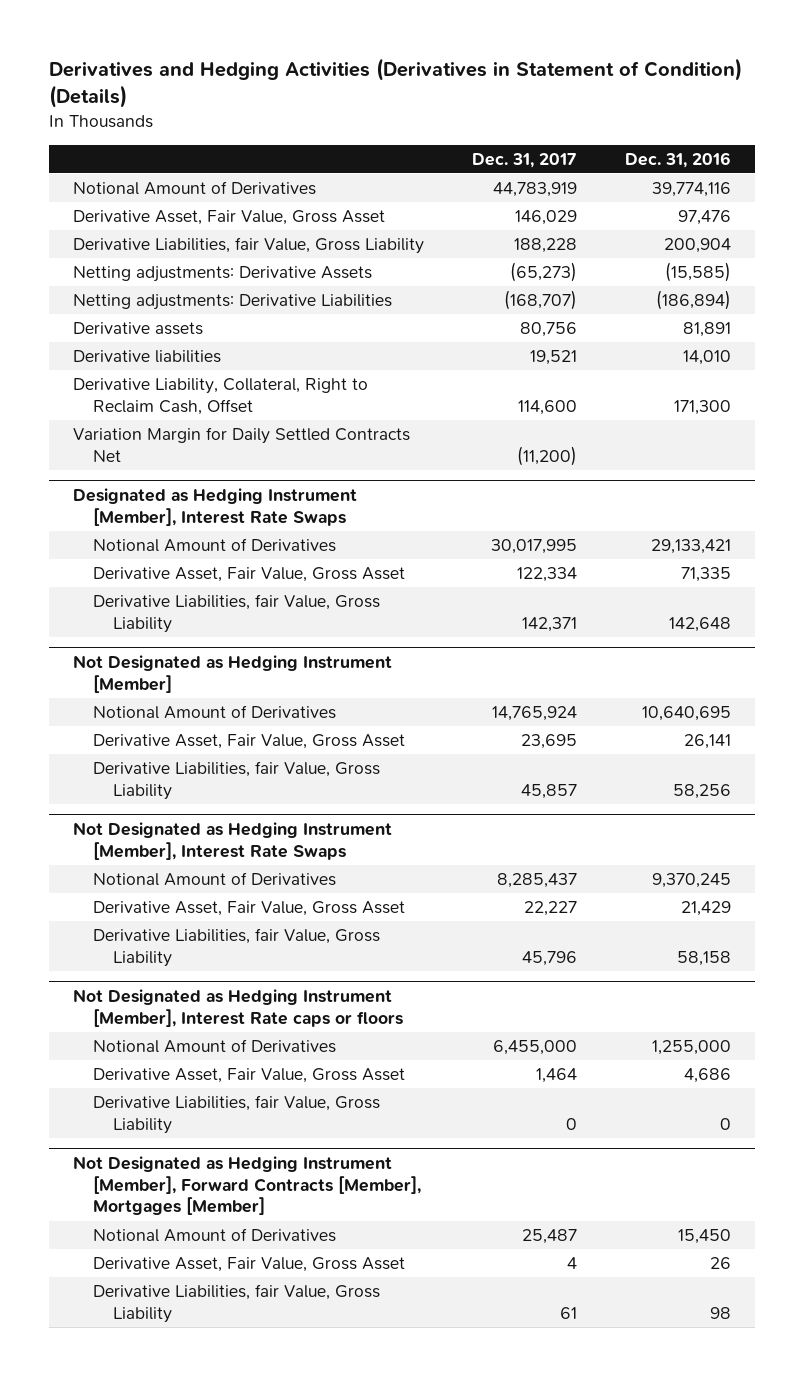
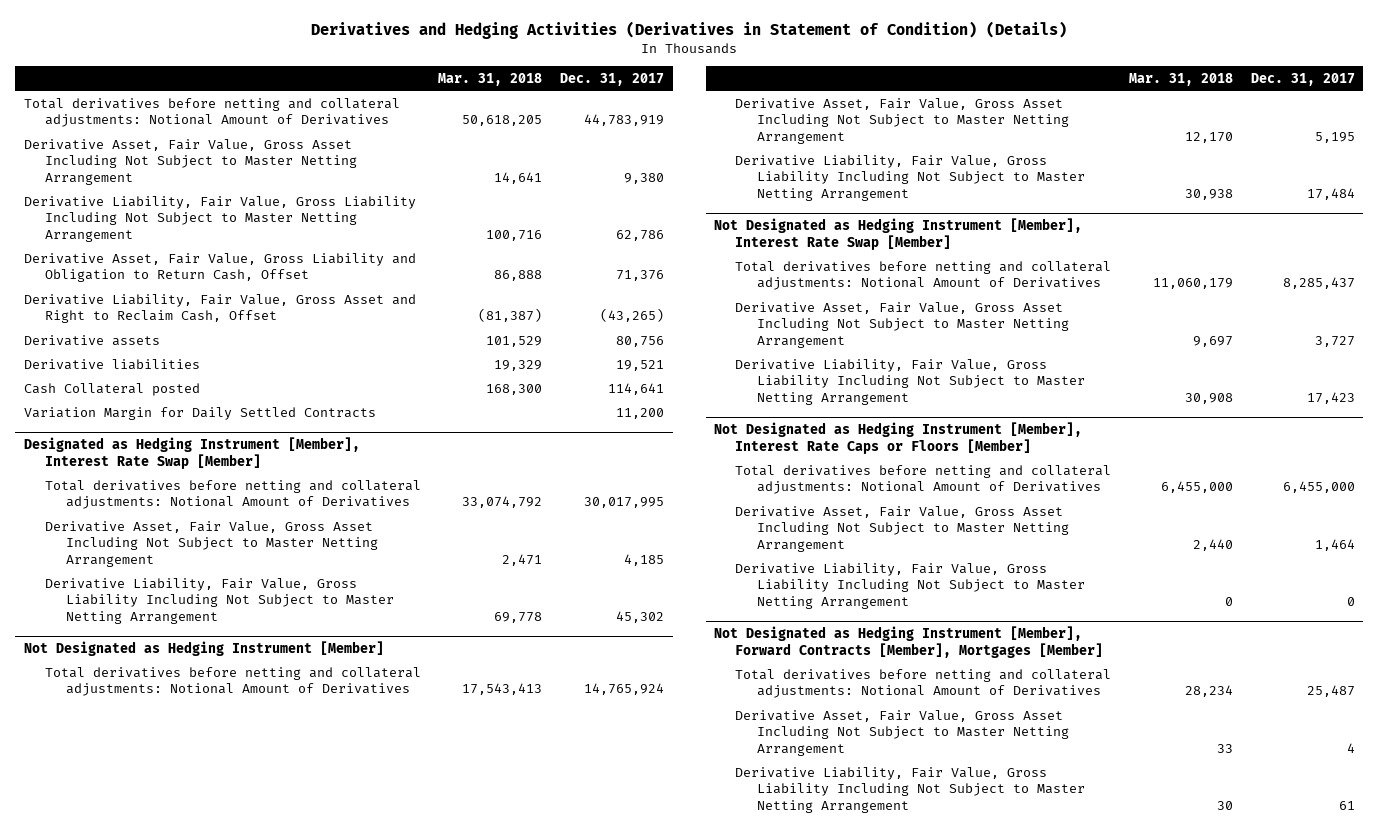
[625,151,732,168] Dec. 31, 2016 -> none
none -> [438,72,543,86] Mar. 31, 2018
[72,266,372,283] Netting adjustments: Derivative Assets -> none
[72,294,392,311] Netting adjustments: Derivative Liabilities -> none
[72,181,316,196] Notional Amount of Derivatives -> [23,97,400,128] Total derivatives before netting and collateral adjustments: Notional Amount of Derivatives
[72,210,385,226] Derivative Asset, Fair Value, Gross Asset -> [23,138,357,186] Derivative Asset, Fair Value, Gross Asset Including Not Subject to Master Netting Arrangement
[515,210,578,226] 146,029 -> [623,173,664,185] 9,380
[72,237,424,255] Derivative Liabilities, fair Value, Gross Liability -> [23,195,416,243] Derivative Liability, Fair Value, Gross Liability Including Not Subject to Master Netting Arrangement
[514,238,578,254] 188,228 -> [615,230,664,242] 62,786
none -> [23,252,416,283] Derivative Asset, Fair Value, Gross Liability and Obligation to Return Cash, Offset
none -> [23,293,416,324] Derivative Liability, Fair Value, Gross Asset and Right to Reclaim Cash, Offset
[72,378,368,415] Derivative Liability, Collateral, Right to Reclaim Cash, Offset -> [23,382,200,396] Cash Collateral posted
[518,399,578,415] 114,600 -> [607,382,664,395] 114,641
[72,427,410,462] Variation Margin for Daily Settled Contracts Net -> [23,406,376,420] Variation Margin for Daily Settled Contracts
[517,445,578,466] (11,200) -> [615,407,664,419] 11,200
[72,487,357,526] Designated as Hedging Instrument [Member], Interest Rate Swaps -> [23,436,360,469] Designated as Hedging Instrument [Member], Interest Rate Swap [Member]
[92,538,336,553] Notional Amount of Derivatives -> [44,479,421,510] Total derivatives before netting and collateral adjustments: Notional Amount of Derivatives
[92,567,405,583] Derivative Asset, Fair Value, Gross Asset -> [44,520,378,568] Derivative Asset, Fair Value, Gross Asset Including Not Subject to Master Netting Arrangement
[517,567,578,583] 122,334 -> [623,554,664,567] 4,185
[92,594,380,633] Derivative Liabilities, fair Value, Gross Liability -> [44,577,394,625] Derivative Liability, Fair Value, Gross Liability Including Not Subject to Master Netting Arrangement
[522,616,578,632] 142,371 -> [615,611,664,624] 45,302
[92,705,336,720] Notional Amount of Derivatives -> [44,666,421,697] Total derivatives before netting and collateral adjustments: Notional Amount of Derivatives
[92,734,405,750] Derivative Asset, Fair Value, Gross Asset -> [735,97,1069,145] Derivative Asset, Fair Value, Gross Asset Including Not Subject to Master Netting Arrangement
[521,734,578,750] 23,695 -> [1314,132,1355,144] 5,195
[92,761,380,800] Derivative Liabilities, fair Value, Gross Liability -> [735,154,1085,202] Derivative Liability, Fair Value, Gross Liability Including Not Subject to Master Netting Arrangement
[521,783,578,799] 45,857 -> [1306,188,1355,201] 17,484
[72,821,392,860] Not Designated as Hedging Instrument [Member], Interest Rate Swaps -> [714,217,1083,250] Not Designated as Hedging Instrument [Member], Interest Rate Swap [Member]
[92,872,336,887] Notional Amount of Derivatives -> [735,260,1112,291] Total derivatives before netting and collateral adjustments: Notional Amount of Derivatives
[92,901,405,917] Derivative Asset, Fair Value, Gross Asset -> [735,301,1069,349] Derivative Asset, Fair Value, Gross Asset Including Not Subject to Master Netting Arrangement
[524,901,578,917] 22,227 -> [1314,336,1355,348] 3,727
[92,928,380,967] Derivative Liabilities, fair Value, Gross Liability -> [735,358,1085,406] Derivative Liability, Fair Value, Gross Liability Including Not Subject to Master Netting Arrangement
[522,950,578,966] 45,796 -> [1306,392,1355,405] 17,423
[72,988,403,1027] Not Designated as Hedging Instrument [Member], Interest Rate caps or floors -> [714,421,1083,454] Not Designated as Hedging Instrument [Member], Interest Rate Caps or Floors [Member]
[92,1039,336,1054] Notional Amount of Derivatives -> [735,464,1112,495] Total derivatives before netting and collateral adjustments: Notional Amount of Derivatives
[92,1068,405,1084] Derivative Asset, Fair Value, Gross Asset -> [735,505,1069,553] Derivative Asset, Fair Value, Gross Asset Including Not Subject to Master Netting Arrangement
[92,1095,380,1134] Derivative Liabilities, fair Value, Gross Liability -> [735,562,1085,610] Derivative Liability, Fair Value, Gross Liability Including Not Subject to Master Netting Arrangement
[92,1228,336,1243] Notional Amount of Derivatives -> [735,668,1112,699] Total derivatives before netting and collateral adjustments: Notional Amount of Derivatives
[92,1257,405,1273] Derivative Asset, Fair Value, Gross Asset -> [735,709,1069,757] Derivative Asset, Fair Value, Gross Asset Including Not Subject to Master Netting Arrangement
[92,1284,380,1323] Derivative Liabilities, fair Value, Gross Liability -> [735,766,1085,814] Derivative Liability, Fair Value, Gross Liability Including Not Subject to Master Netting Arrangement

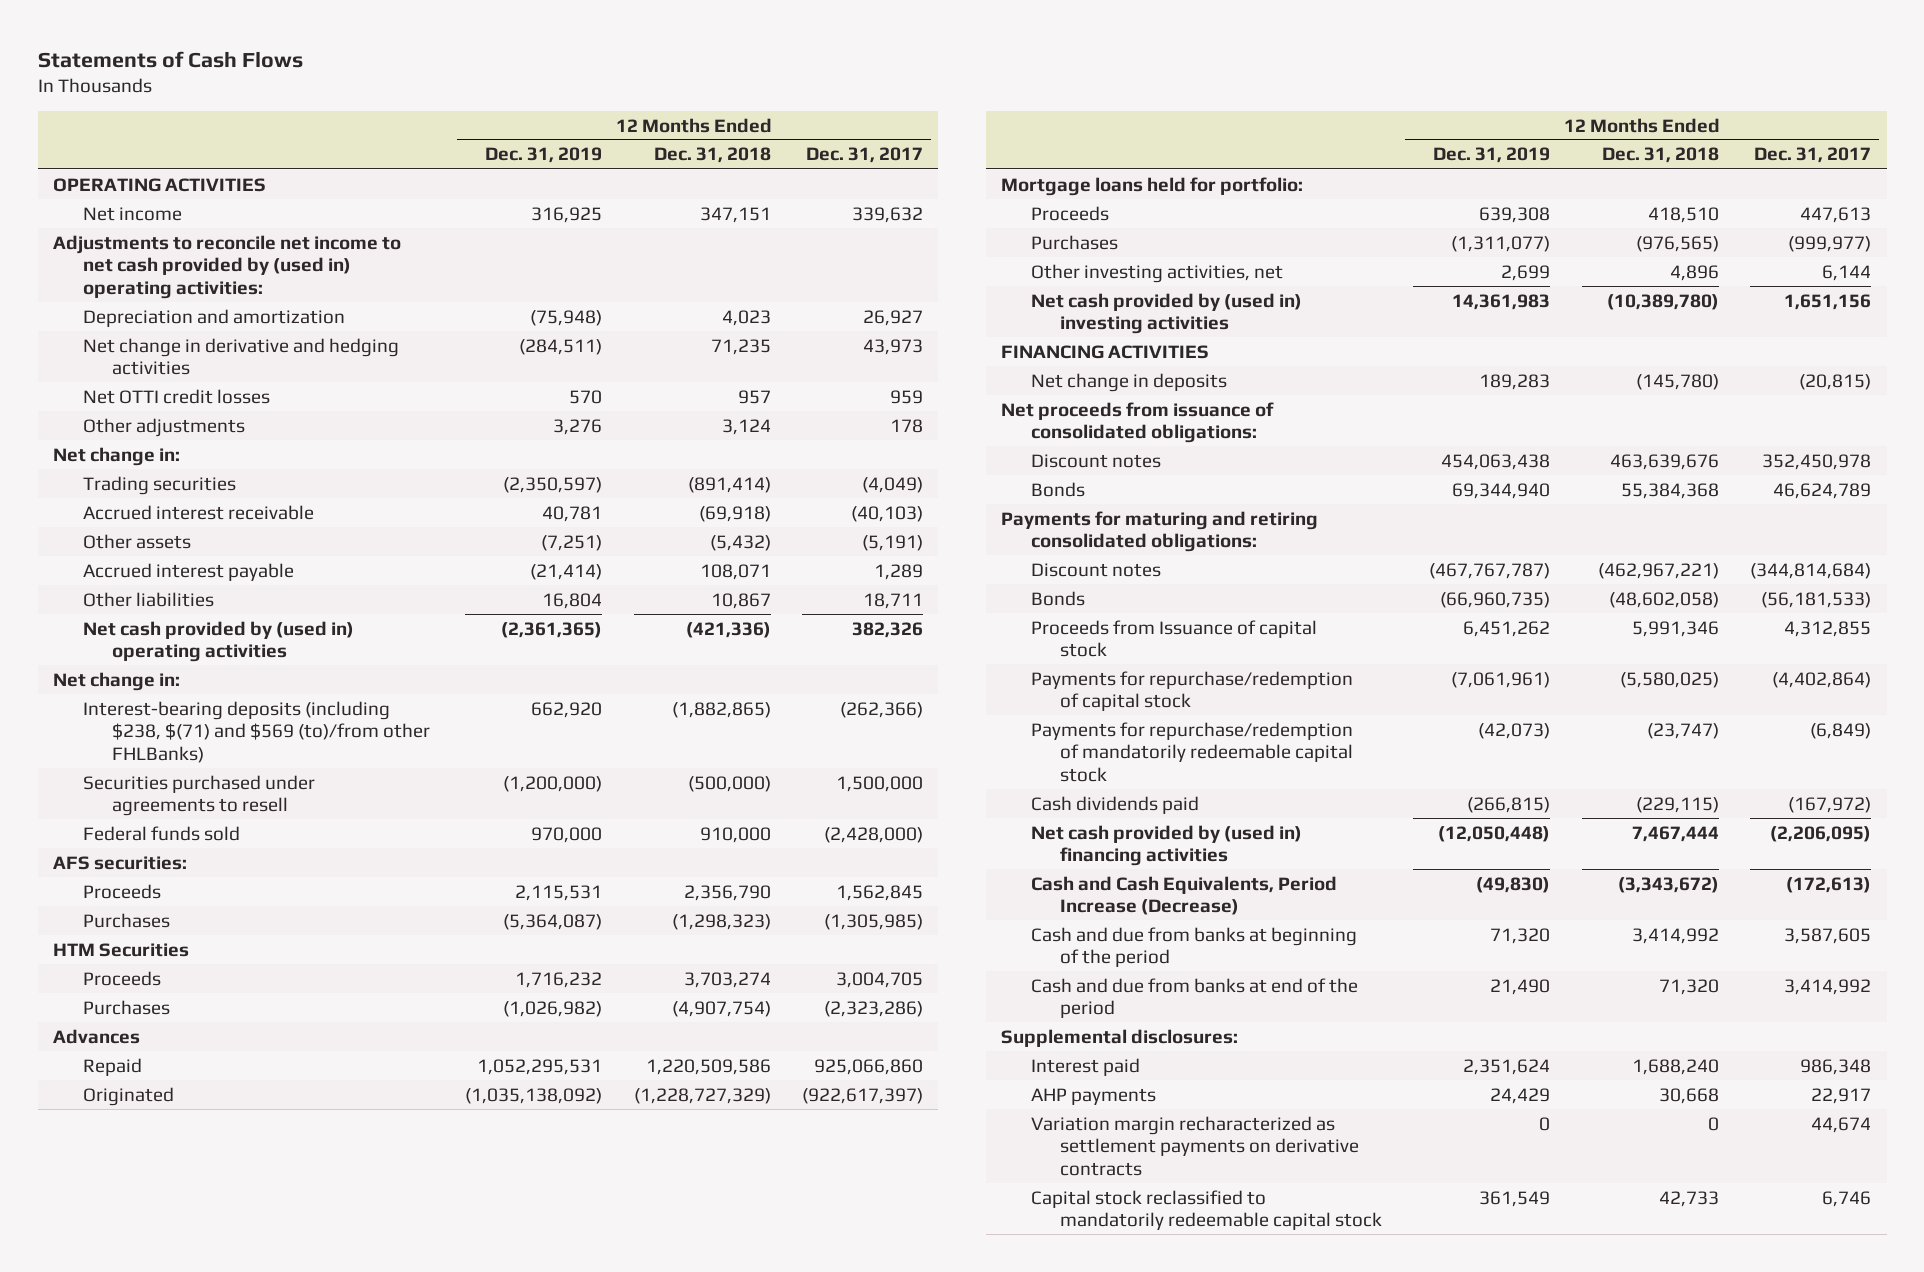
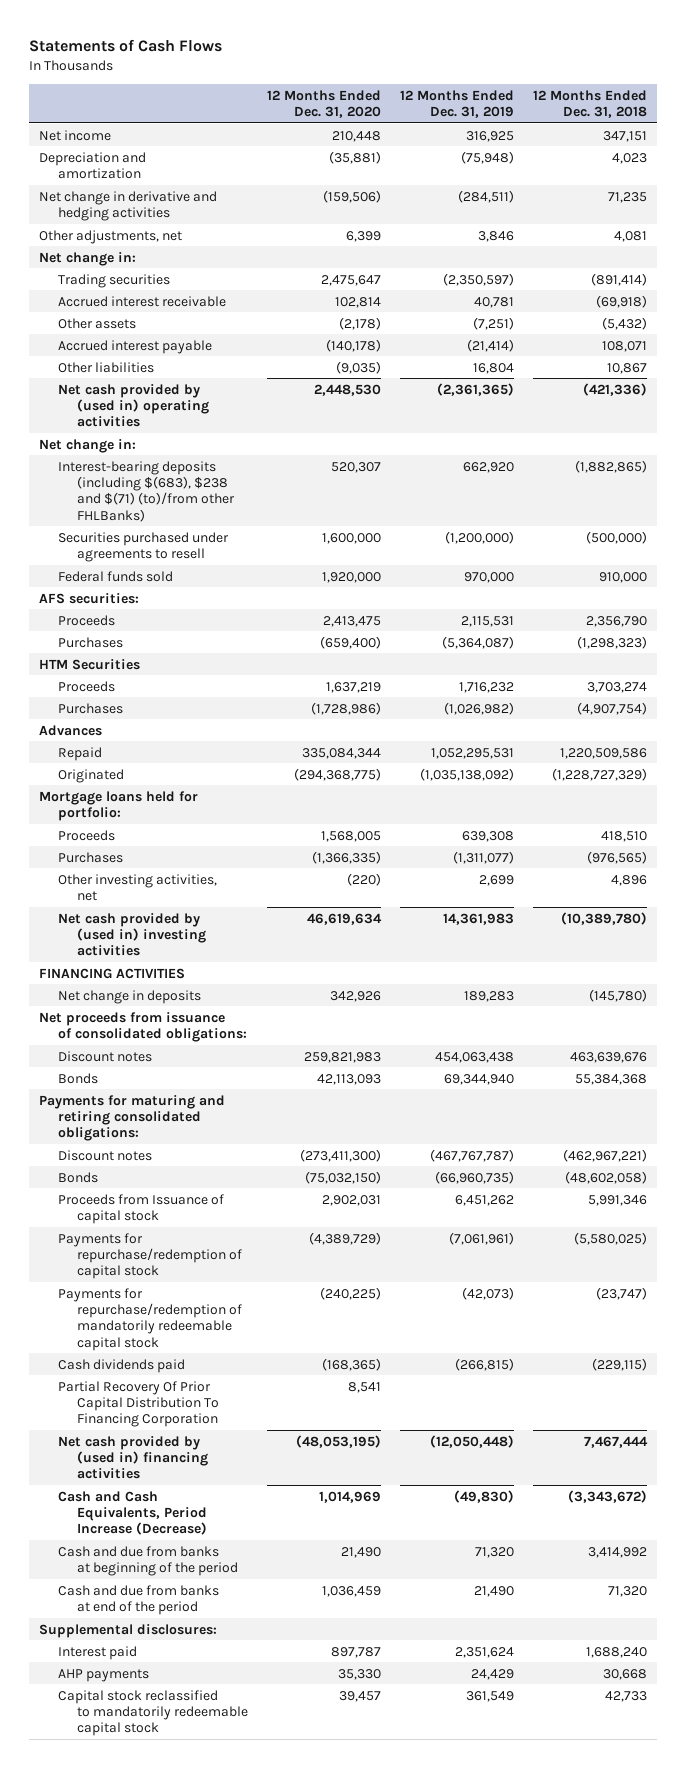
[805,147,923,164] Dec. 31, 2017 -> none
none -> [267,89,382,119] 12 Months Ended Dec. 31, 2020
[53,177,267,192] OPERATING ACTIVITIES -> none
[53,234,402,299] Adjustments to reconcile net income to net cash provided by (used in) operating activities: -> none
[82,388,270,404] Net OTTI credit losses -> none
[82,417,245,437] Other adjustments -> [38,229,182,244] Other adjustments, net
[553,418,603,435] 3,276 -> [478,230,515,242] 3,846
[721,418,771,435] 3,124 -> [614,230,648,242] 4,081
[82,700,431,763] Interest-bearing deposits (including $238, $(71) and $569 (to)/from other FHLBanks) -> [58,460,236,522] Interest-bearing deposits (including $(683), $238 and $(71) (to)/from other FHLBanks)
none -> [58,1380,220,1428] Partial Recovery Of Prior Capital Distribution To Financing Corporation
[1030,1115,1360,1176] Variation margin recharacterized as settlement payments on derivative contracts -> none

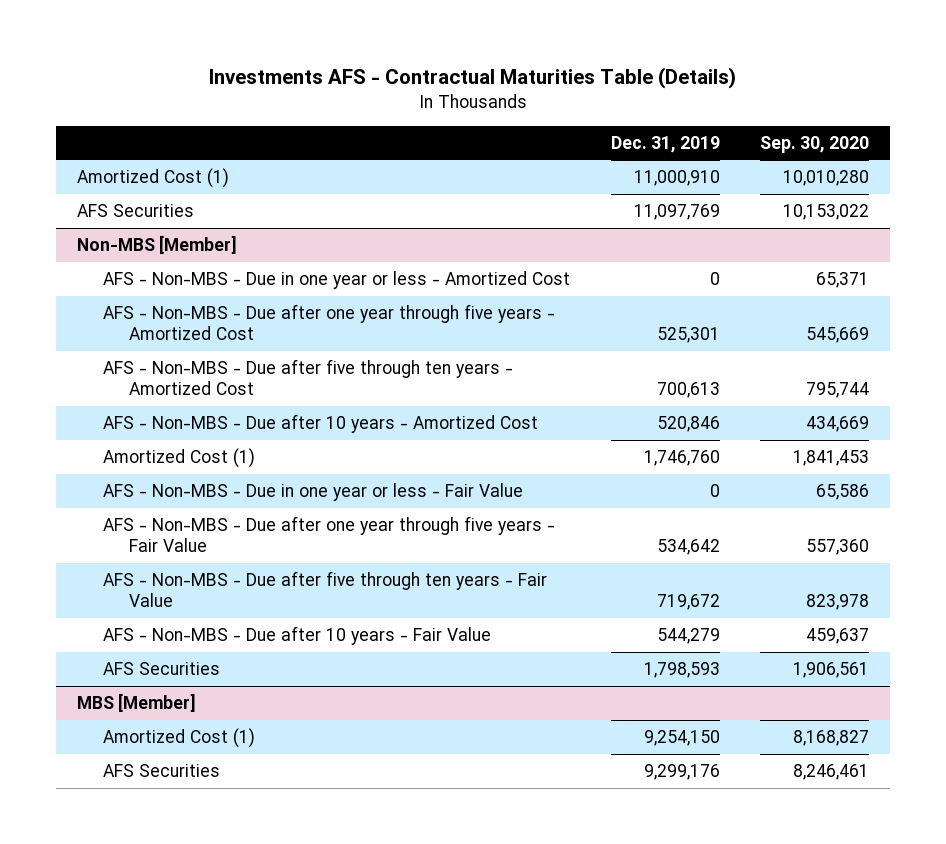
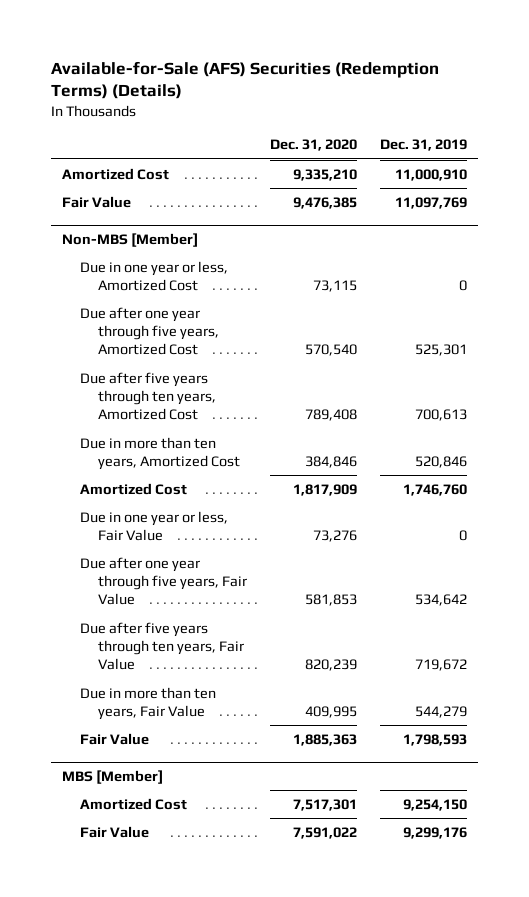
[209,66,737,89] Investments AFS - Contractual Maturities Table (Details) -> [51,60,440,100] Available-for-Sale (AFS) Securities (Redemption Terms) (Details)
[760,135,870,153] Sep. 30, 2020 -> none
none -> [269,139,357,152] Dec. 31, 2020
[76,168,229,189] Amortized Cost (1) -> [62,167,170,180] Amortized Cost
[76,204,194,218] AFS Securities -> [62,195,132,208] Fair Value
[103,271,571,290] AFS - Non-MBS - Due in one year or less - Amortized Cost -> [80,260,229,292] Due in one year or less, Amortized Cost
[103,304,556,341] AFS - Non-MBS - Due after one year through five years - Amortized Cost -> [80,306,220,356] Due after one year through five years, Amortized Cost
[103,359,514,396] AFS - Non-MBS - Due after five through ten years - Amortized Cost -> [80,371,217,421] Due after five years through ten years, Amortized Cost
[103,414,539,434] AFS - Non-MBS - Due after 10 years - Amortized Cost -> [80,436,241,471] Due in more than ten years, Amortized Cost
[103,448,256,469] Amortized Cost (1) -> [80,482,188,495] Amortized Cost
[103,483,524,502] AFS - Non-MBS - Due in one year or less - Fair Value -> [80,510,229,542] Due in one year or less, Fair Value
[103,516,556,553] AFS - Non-MBS - Due after one year through five years - Fair Value -> [80,556,248,606] Due after one year through five years, Fair Value
[103,571,548,608] AFS - Non-MBS - Due after five through ten years - Fair Value -> [80,621,245,671] Due after five years through ten years, Fair Value
[103,626,492,646] AFS - Non-MBS - Due after 10 years - Fair Value -> [80,686,217,721] Due in more than ten years, Fair Value
[103,662,221,676] AFS Securities -> [80,732,150,745] Fair Value
[103,728,256,749] Amortized Cost (1) -> [80,797,188,810] Amortized Cost
[103,764,221,778] AFS Securities -> [80,825,150,838] Fair Value

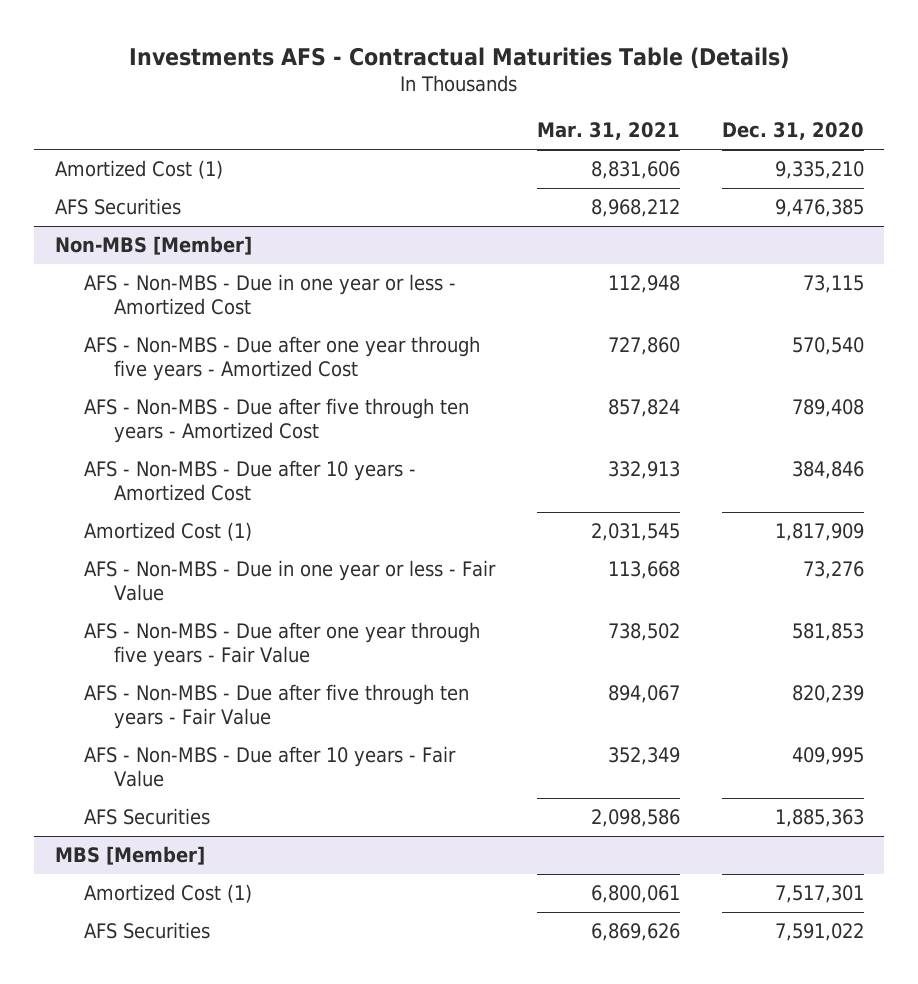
[51,60,440,100] Available-for-Sale (AFS) Securities (Redemption Terms) (Details) -> [129,46,790,69] Investments AFS - Contractual Maturities Table (Details)
[379,139,467,152] Dec. 31, 2019 -> none
none -> [536,122,680,141] Mar. 31, 2021
[62,167,170,180] Amortized Cost -> [54,160,223,180] Amortized Cost (1)
[62,195,132,208] Fair Value -> [54,198,181,216] AFS Securities
[80,260,229,292] Due in one year or less, Amortized Cost -> [84,274,457,316] AFS - Non-MBS - Due in one year or less - Amortized Cost
[80,306,220,356] Due after one year through five years, Amortized Cost -> [84,336,481,382] AFS - Non-MBS - Due after one year through five years - Amortized Cost
[80,371,217,421] Due after five years through ten years, Amortized Cost -> [84,398,470,444] AFS - Non-MBS - Due after five through ten years - Amortized Cost
[80,436,241,471] Due in more than ten years, Amortized Cost -> [84,460,417,502] AFS - Non-MBS - Due after 10 years - Amortized Cost
[80,482,188,495] Amortized Cost -> [84,522,253,542] Amortized Cost (1)
[80,510,229,542] Due in one year or less, Fair Value -> [84,560,497,602] AFS - Non-MBS - Due in one year or less - Fair Value
[80,556,248,606] Due after one year through five years, Fair Value -> [84,622,481,668] AFS - Non-MBS - Due after one year through five years - Fair Value
[80,621,245,671] Due after five years through ten years, Fair Value -> [84,684,470,730] AFS - Non-MBS - Due after five through ten years - Fair Value
[80,686,217,721] Due in more than ten years, Fair Value -> [84,746,457,788] AFS - Non-MBS - Due after 10 years - Fair Value
[80,732,150,745] Fair Value -> [84,808,211,826] AFS Securities
[80,797,188,810] Amortized Cost -> [84,884,253,904] Amortized Cost (1)
[80,825,150,838] Fair Value -> [84,922,211,940] AFS Securities

